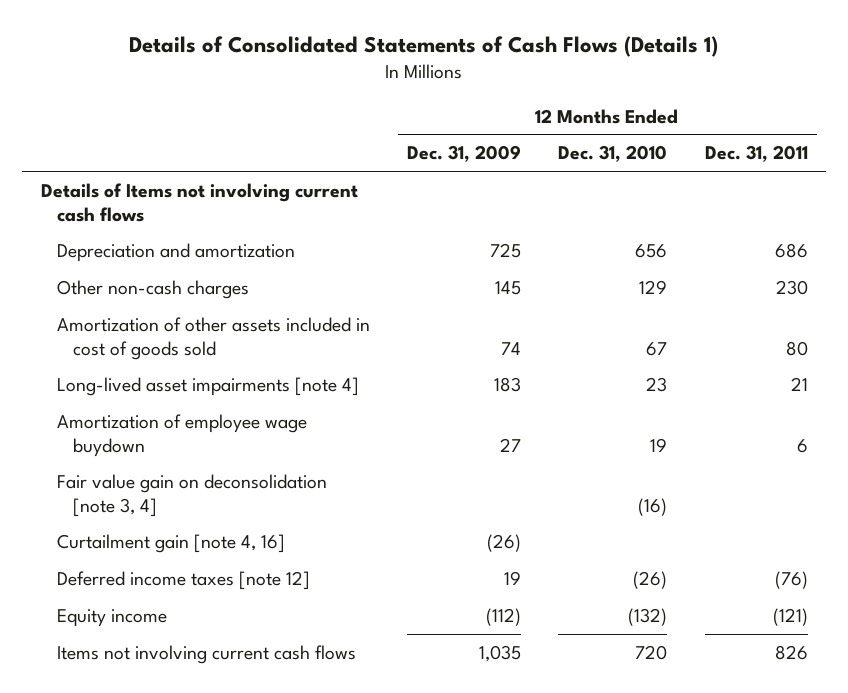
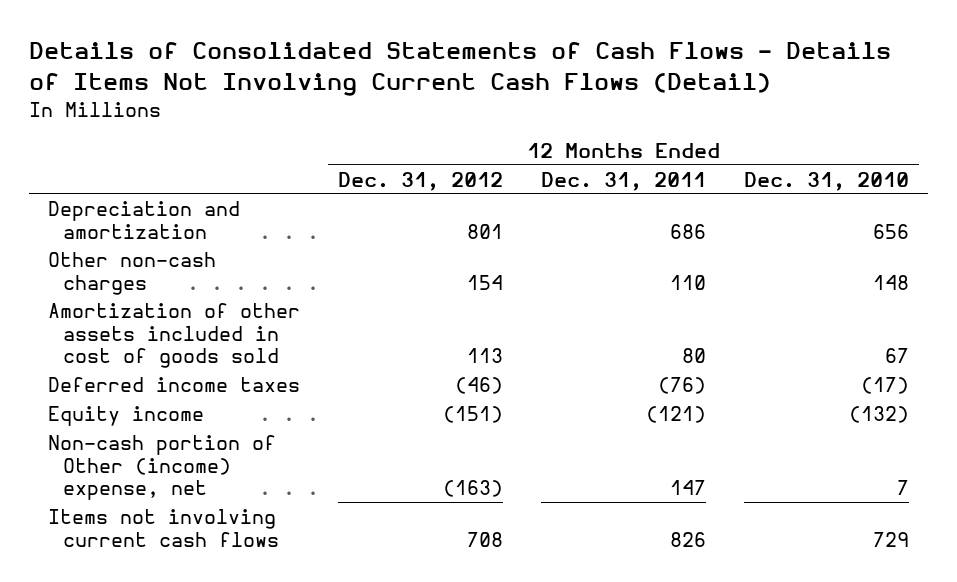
[129,36,719,58] Details of Consolidated Statements of Cash Flows (Details 1) -> [28,42,891,96] Details of Consolidated Statements of Cash Flows - Details of Items Not Involving Current Cash Flows (Detail)
[407,145,522,163] Dec. 31, 2009 -> none
none -> [337,171,503,191] Dec. 31, 2012
[40,182,358,222] Details of Items not involving current cash flows -> none
[639,279,668,294] 129 -> [873,274,910,290] 148
[775,279,808,295] 230 -> [670,274,707,290] 110
[56,376,359,396] Long-lived asset impairments [note 4] -> none
[56,413,307,457] Amortization of employee wage buydown -> none
[56,473,327,517] Fair value gain on deconsolidation [note 3, 4] -> none
[56,533,285,553] Curtailment gain [note 4, 16] -> none
[56,570,310,590] Deferred income taxes [note 12] -> [47,376,300,392] Deferred income taxes
[633,570,668,589] (26) -> [861,376,910,394] (17)
none -> [47,434,276,501] Non-cash portion of Other (income) expense, net
[635,644,668,660] 720 -> [873,531,910,547] 729

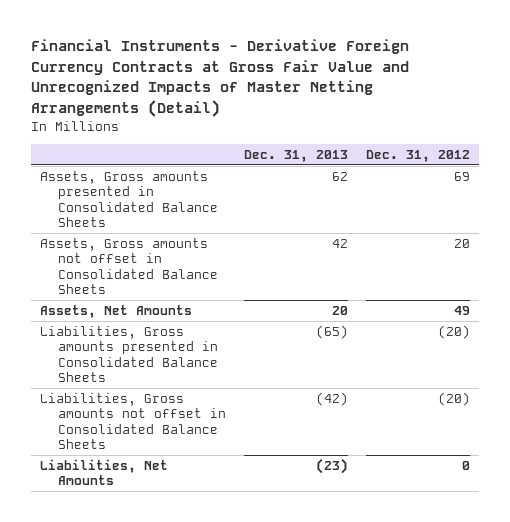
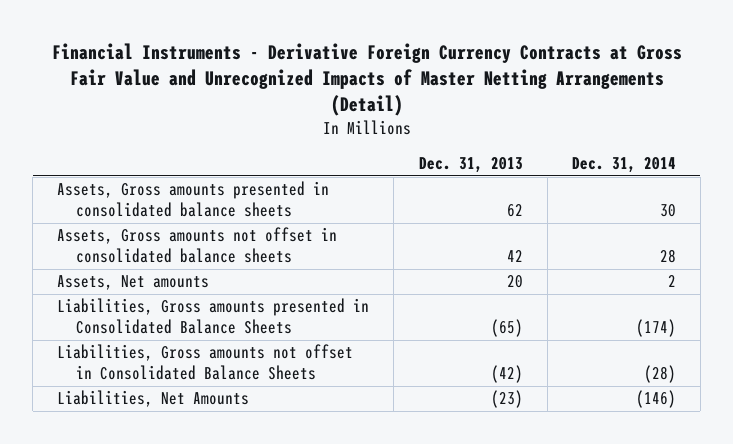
[366,150,471,163] Dec. 31, 2012 -> none
none -> [571,157,676,174] Dec. 31, 2014
[40,171,218,227] Assets, Gross amounts presented in Consolidated Balance Sheets -> [57,181,330,218] Assets, Gross amounts presented in consolidated balance sheets
[40,238,218,294] Assets, Gross amounts not offset in Consolidated Balance Sheets -> [57,227,338,264] Assets, Gross amounts not offset in consolidated balance sheets
[40,305,193,319] Assets, Net Amounts -> [57,275,210,291] Assets, Net amounts

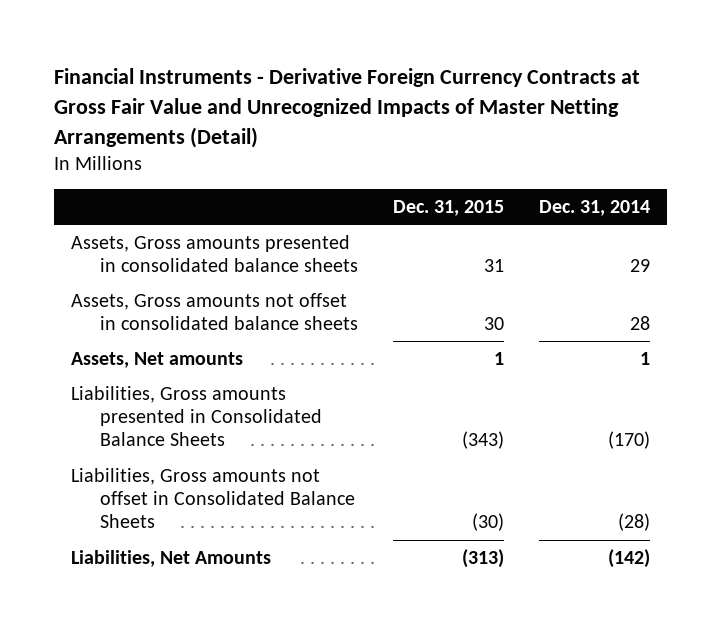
[418,157,523,174] Dec. 31, 2013 -> none
none -> [392,199,504,216] Dec. 31, 2015
[659,204,676,218] 30 -> [629,259,650,273] 29
[667,275,676,288] 2 -> [639,351,650,365] 1
[635,319,676,338] (174) -> [607,431,650,450] (170)
[635,390,676,409] (146) -> [607,548,650,568] (142)

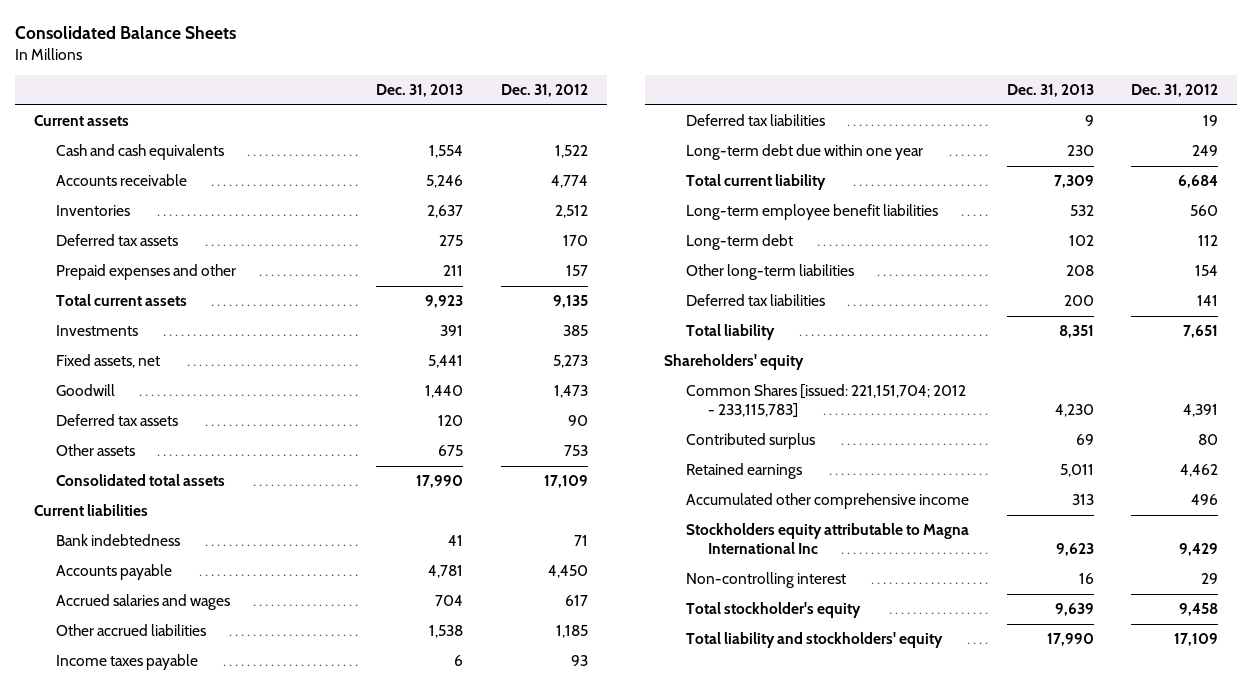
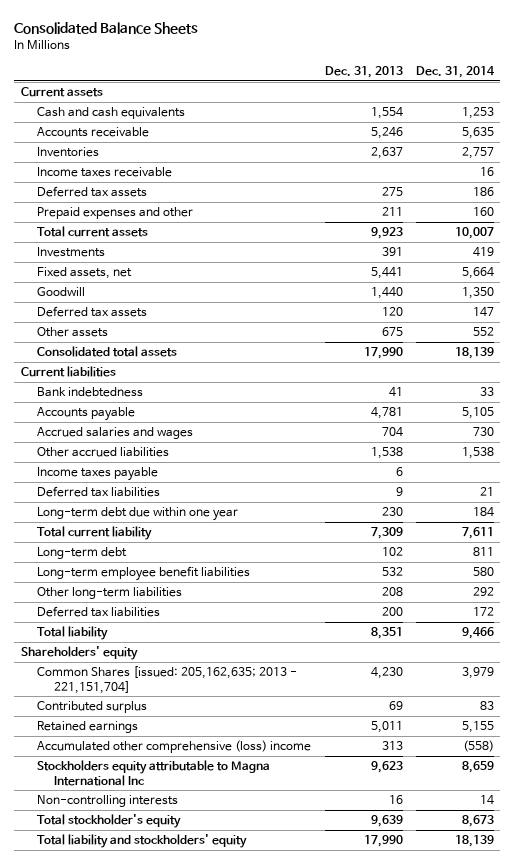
[501,84,589,98] Dec. 31, 2012 -> none
none -> [415,66,495,79] Dec. 31, 2014
none -> [37,167,173,178] Income taxes receivable
[686,204,939,221] Long-term employee benefit liabilities -> [37,566,251,582] Long-term employee benefit liabilities
[686,384,967,418] Common Shares [issued: 221,151,704; 2012 - 233,115,783] -> [37,666,298,694] Common Shares [issued: 205,162,635; 2013 - 221,151,704]
[686,493,970,510] Accumulated other comprehensive income -> [37,740,312,754] Accumulated other comprehensive (loss) income
[686,572,847,589] Non-controlling interest -> [37,795,179,808] Non-controlling interests

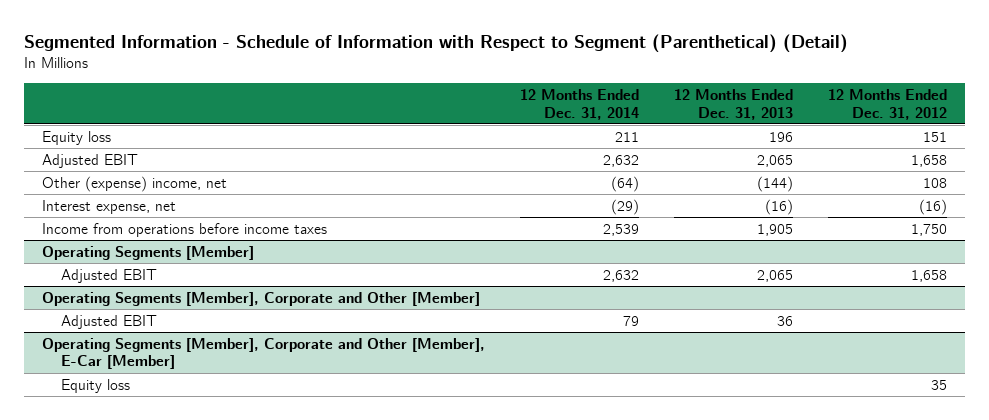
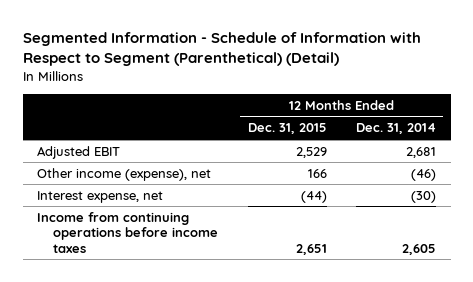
[674,89,794,120] 12 Months Ended Dec. 31, 2013 -> none
[828,89,948,120] 12 Months Ended Dec. 31, 2012 -> none
none -> [247,123,327,135] Dec. 31, 2015
[41,130,111,145] Equity loss -> none
[41,245,254,260] Operating Segments [Member] -> none
[61,268,158,283] Adjusted EBIT -> none
[41,291,480,306] Operating Segments [Member], Corporate and Other [Member] -> none
[61,314,158,329] Adjusted EBIT -> none
[41,337,485,370] Operating Segments [Member], Corporate and Other [Member], E-Car [Member] -> none
[61,378,131,393] Equity loss -> none
[602,154,639,167] 2,632 -> [405,146,436,158] 2,681
[41,175,227,192] Other (expense) income, net -> [37,167,212,181] Other income (expense), net
[610,175,639,192] (64) -> [410,168,436,181] (46)
[610,198,639,215] (29) -> [410,190,436,203] (30)
[41,222,327,237] Income from operations before income taxes -> [37,211,219,253] Income from continuing operations before income taxes
[602,223,639,236] 2,539 -> [401,243,436,255] 2,605

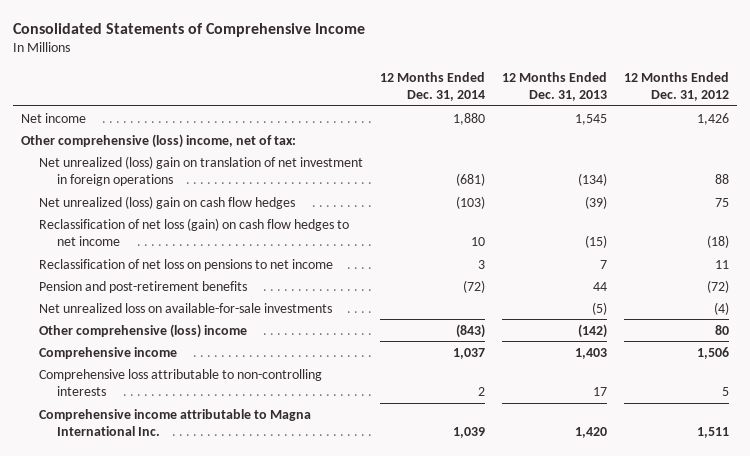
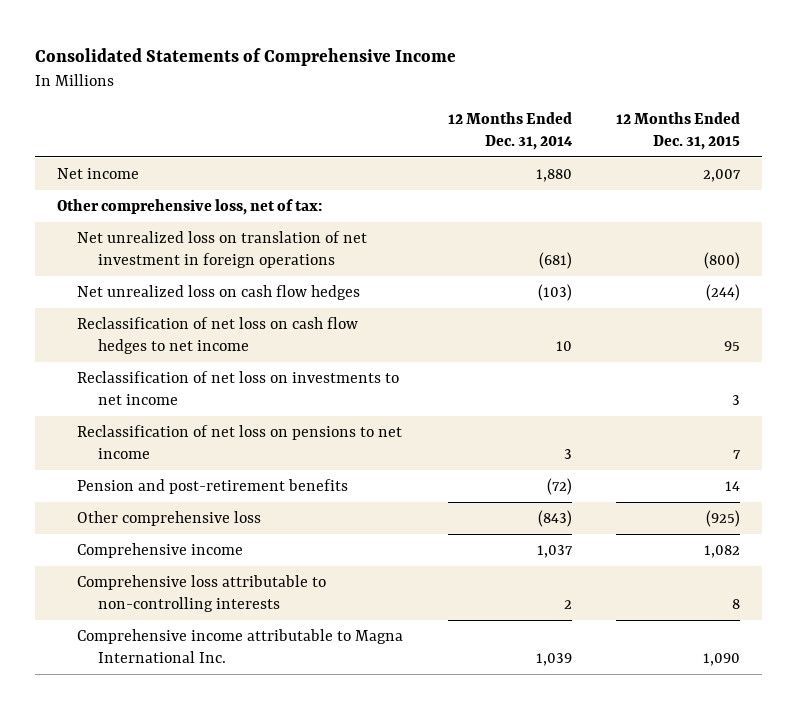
[502,71,608,102] 12 Months Ended Dec. 31, 2013 -> none
[624,71,730,102] 12 Months Ended Dec. 31, 2012 -> none
none -> [615,111,740,150] 12 Months Ended Dec. 31, 2015
[21,133,297,148] Other comprehensive (loss) income, net of tax: -> [57,198,323,215] Other comprehensive loss, net of tax:
[39,155,364,187] Net unrealized (loss) gain on translation of net investment in foreign operations -> [77,230,368,268] Net unrealized loss on translation of net investment in foreign operations
[39,195,296,209] Net unrealized (loss) gain on cash flow hedges -> [77,284,361,300] Net unrealized loss on cash flow hedges
[39,217,350,247] Reclassification of net loss (gain) on cash flow hedges to net income -> [77,316,359,354] Reclassification of net loss on cash flow hedges to net income
none -> [77,370,400,405] Reclassification of net loss on investments to net income
[39,302,333,313] Net unrealized loss on available-for-sale investments -> none
[39,323,248,338] Other comprehensive (loss) income -> [77,510,262,526] Other comprehensive loss

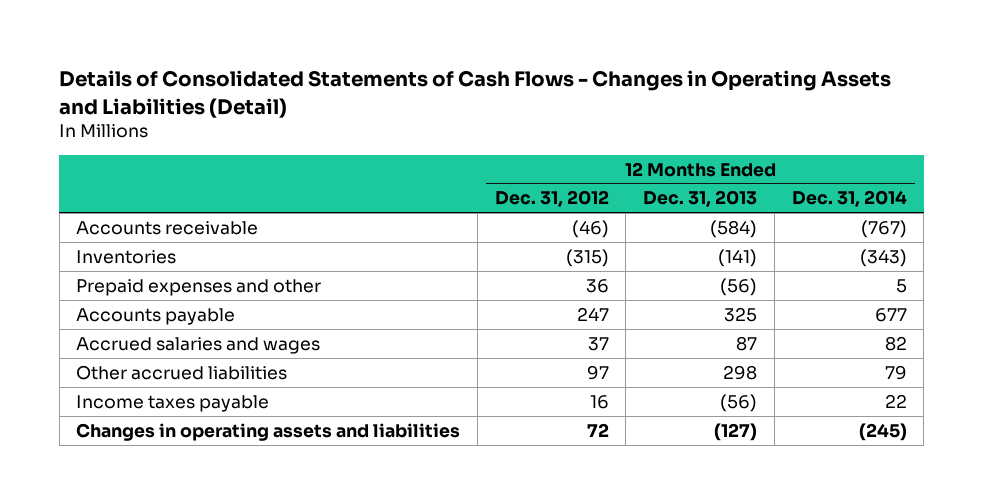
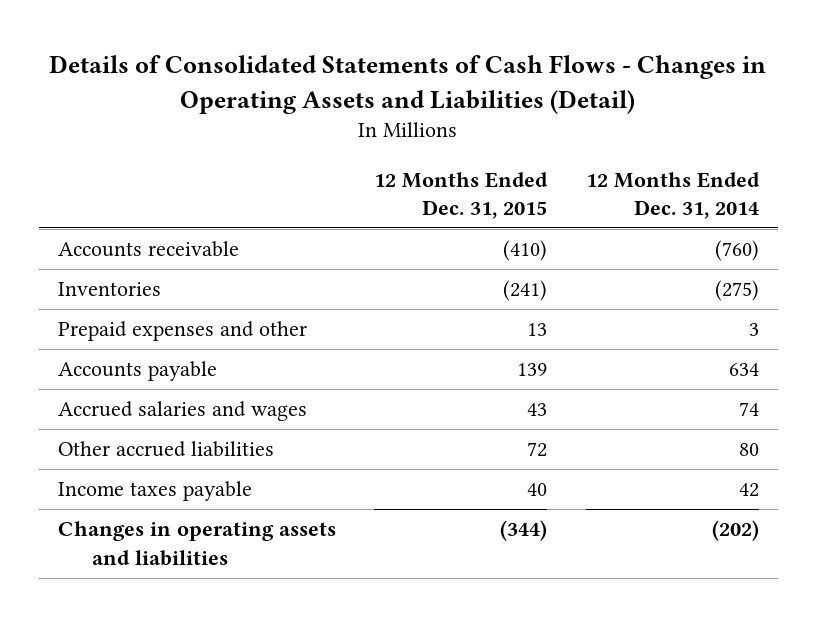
[494,190,609,208] Dec. 31, 2012 -> none
[643,190,758,208] Dec. 31, 2013 -> none
none -> [374,171,549,220] 12 Months Ended Dec. 31, 2015
[860,219,907,238] (767) -> [714,240,759,262] (760)
[859,248,907,267] (343) -> [714,280,759,302] (275)
[895,278,907,293] 5 -> [748,323,759,337] 3
[874,307,907,322] 677 -> [728,363,759,377] 634
[884,335,907,351] 82 -> [738,402,759,417] 74
[884,364,907,380] 79 -> [738,443,759,457] 80
[884,393,907,408] 22 -> [738,483,759,498] 42
[858,422,907,441] (245) -> [711,520,759,542] (202)

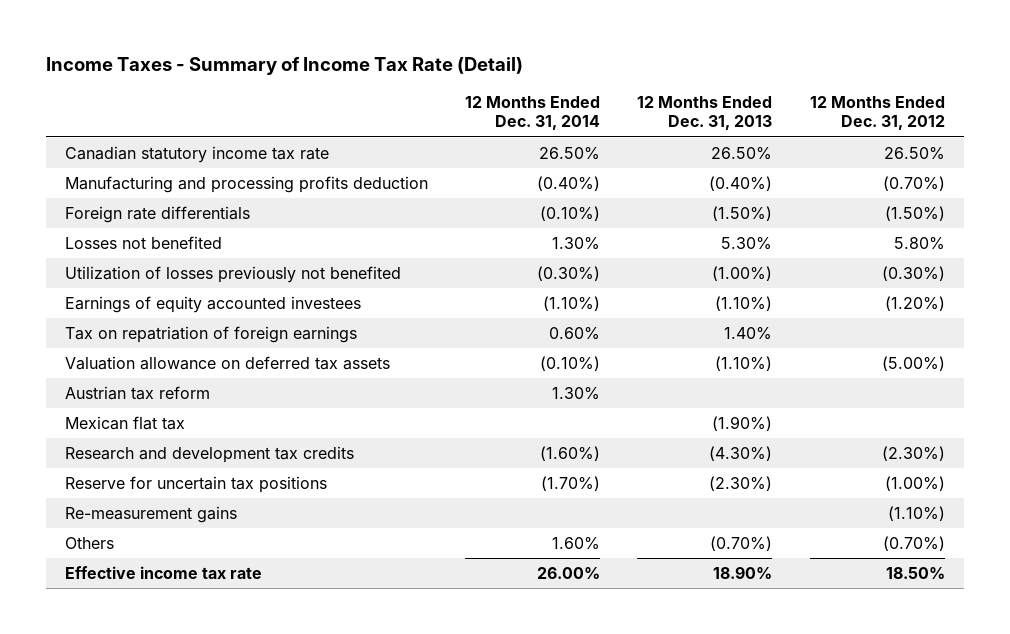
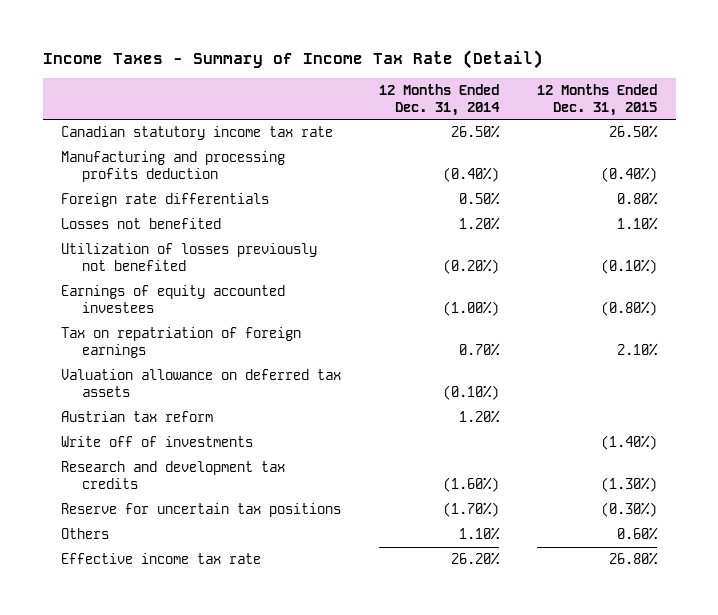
[637,95,773,131] 12 Months Ended Dec. 31, 2013 -> none
[809,95,945,131] 12 Months Ended Dec. 31, 2012 -> none
none -> [537,84,658,116] 12 Months Ended Dec. 31, 2015
[540,205,601,221] (0.10%) -> [459,192,501,206] 0.50%
[552,236,601,250] 1.30% -> [459,217,501,231] 1.20%
[537,265,601,281] (0.30%) -> [443,259,500,275] (0.20%)
[543,295,601,311] (1.10%) -> [443,301,500,317] (1.00%)
[549,326,601,340] 0.60% -> [459,343,501,357] 0.70%
[64,415,185,430] Mexican flat tax -> none
[552,386,601,400] 1.30% -> [459,410,501,424] 1.20%
none -> [61,436,254,448] Write off of investments
[64,505,237,523] Re-measurement gains -> none
[552,536,601,550] 1.60% -> [459,527,501,541] 1.10%
[537,566,601,579] 26.00% -> [451,552,501,566] 26.20%

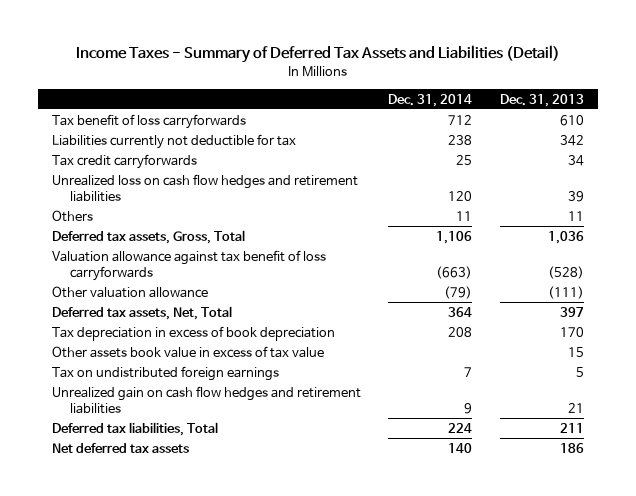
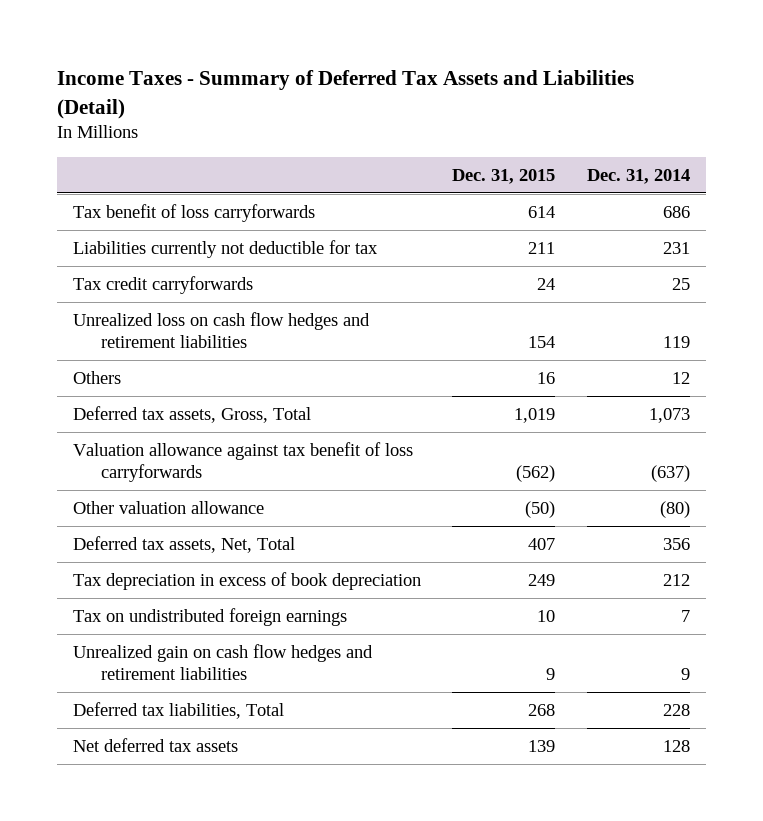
[499,93,584,107] Dec. 31, 2013 -> none
none -> [452,168,556,184] Dec. 31, 2015
[448,114,473,125] 712 -> [663,206,691,219] 686
[448,134,473,145] 238 -> [663,242,691,255] 231
[51,345,324,358] Other assets book value in excess of tax value -> none
[448,190,473,201] 120 -> [663,335,691,348] 119
[456,210,473,221] 11 -> [672,372,691,385] 12
[436,230,473,244] 1,106 -> [649,408,691,424] 1,073
[436,265,473,279] (663) -> [651,464,691,482] (637)
[444,285,473,299] (79) -> [660,501,691,519] (80)
[448,306,473,317] 364 -> [663,538,691,551] 356
[448,326,473,337] 208 -> [663,574,691,587] 212
[448,422,473,433] 224 -> [663,704,691,717] 228
[448,442,473,453] 140 -> [663,740,691,753] 128

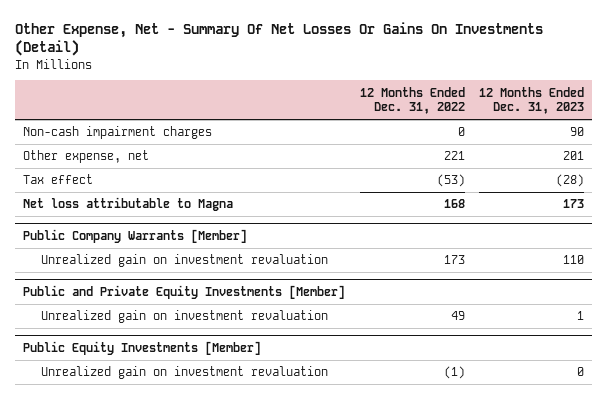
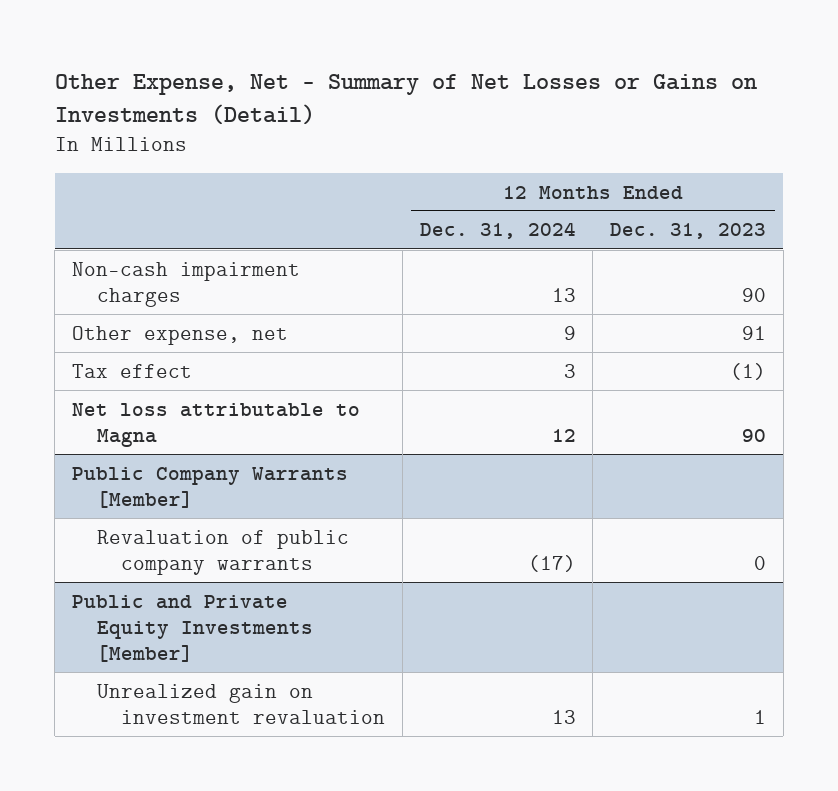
[15,21,544,57] Other Expense, Net - Summary Of Net Losses Or Gains On Investments (Detail) -> [54,73,757,126] Other Expense, Net - Summary of Net Losses or Gains on Investments (Detail)
[359,86,465,115] 12 Months Ended Dec. 31, 2022 -> none
none -> [419,222,576,240] Dec. 31, 2024
[563,151,585,161] 201 -> [742,325,767,340] 91
[556,174,585,188] (28) -> [730,362,767,380] (1)
[563,199,585,209] 173 -> [742,428,767,442] 90
[41,254,329,268] Unrealized gain on investment revaluation -> none
none -> [96,529,349,575] Revaluation of public company warrants
[22,340,261,355] Public Equity Investments [Member] -> none
[41,366,329,380] Unrealized gain on investment revaluation -> none

